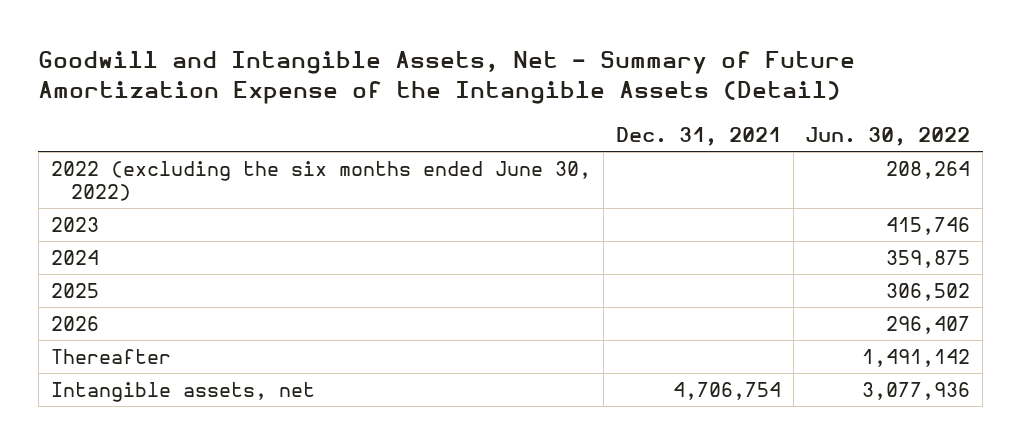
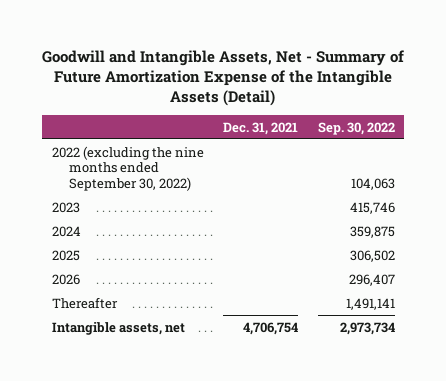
[805,126,971,146] Jun. 30, 2022 -> none
none -> [317,121,395,135] Sep. 30, 2022
[50,160,591,202] 2022 (excluding the six months ended June 30, 2022) -> [51,145,204,191] 2022 (excluding the nine months ended September 30, 2022)

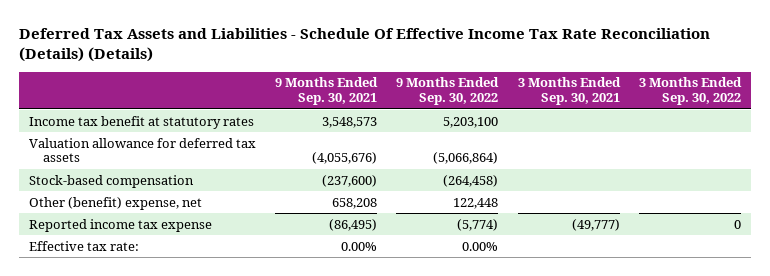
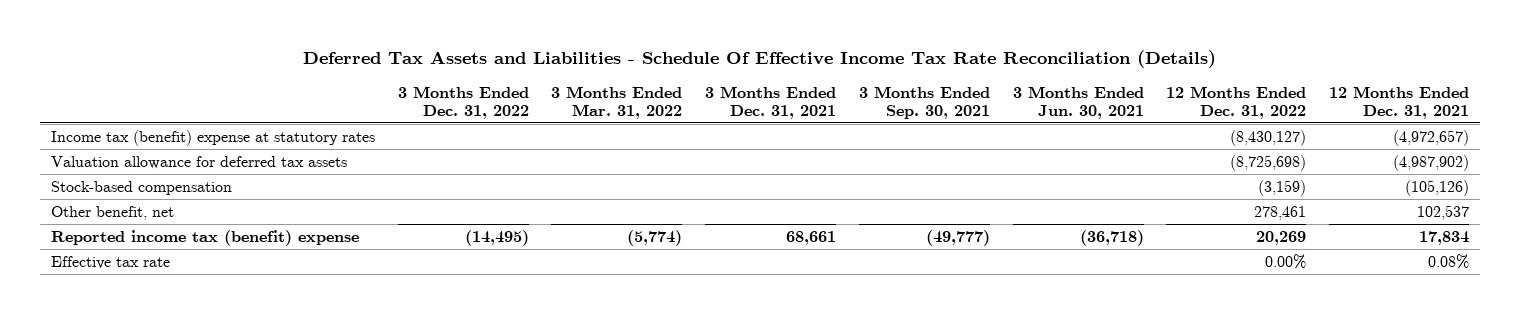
[19,28,711,63] Deferred Tax Assets and Liabilities - Schedule Of Effective Income Tax Rate Reconciliation (Details) (Details) -> [302,50,1216,69] Deferred Tax Assets and Liabilities - Schedule Of Effective Income Tax Rate Reconciliation (Details)
[275,77,379,106] 9 Months Ended Sep. 30, 2021 -> none
[396,77,500,106] 9 Months Ended Sep. 30, 2022 -> none
[639,77,743,106] 3 Months Ended Sep. 30, 2022 -> none
none -> [397,85,529,119] 3 Months Ended Dec. 31, 2022
none -> [551,85,683,119] 3 Months Ended Mar. 31, 2022
none -> [705,85,837,119] 3 Months Ended Dec. 31, 2021
none -> [1012,85,1144,119] 3 Months Ended Jun. 30, 2021
none -> [1166,85,1307,119] 12 Months Ended Dec. 31, 2022
none -> [1329,85,1470,119] 12 Months Ended Dec. 31, 2021
[28,115,254,129] Income tax benefit at statutory rates -> [50,129,375,146] Income tax (benefit) expense at statutory rates
[28,196,202,210] Other (benefit) expense, net -> [50,205,174,220] Other benefit, net
[28,218,212,232] Reported income tax expense -> [50,229,359,246] Reported income tax (benefit) expense
[28,240,139,251] Effective tax rate: -> [50,255,170,269] Effective tax rate

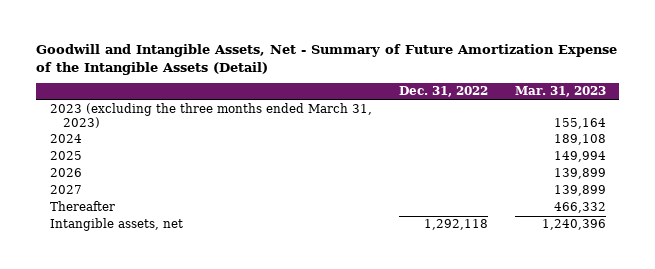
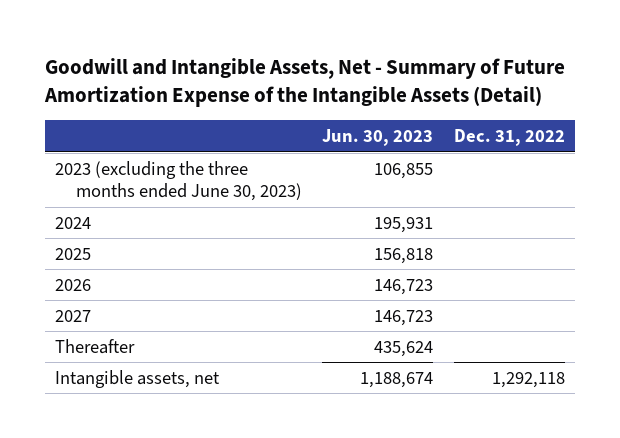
[514,86,606,98] Mar. 31, 2023 -> none
none -> [322,129,434,147] Jun. 30, 2023
[49,103,372,128] 2023 (excluding the three months ended March 31, 2023) -> [55,160,302,202] 2023 (excluding the three months ended June 30, 2023)

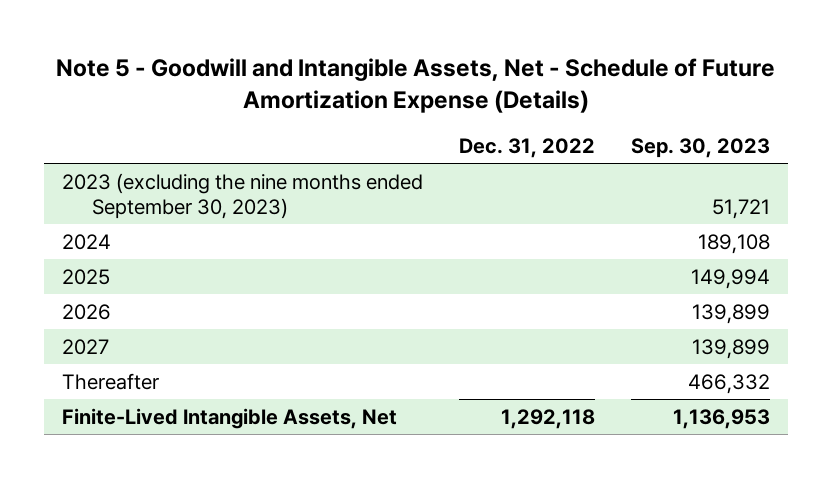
[44,57,566,108] Goodwill and Intangible Assets, Net - Summary of Future Amortization Expense of the Intangible Assets (Detail) -> [55,57,775,113] Note 5 - Goodwill and Intangible Assets, Net - Schedule of Future Amortization Expense (Details)
[322,129,434,147] Jun. 30, 2023 -> none
none -> [631,138,771,159] Sep. 30, 2023
[55,160,302,202] 2023 (excluding the three months ended June 30, 2023) -> [61,172,423,219] 2023 (excluding the nine months ended September 30, 2023)
[55,369,221,388] Intangible assets, net -> [61,407,397,429] Finite-Lived Intangible Assets, Net

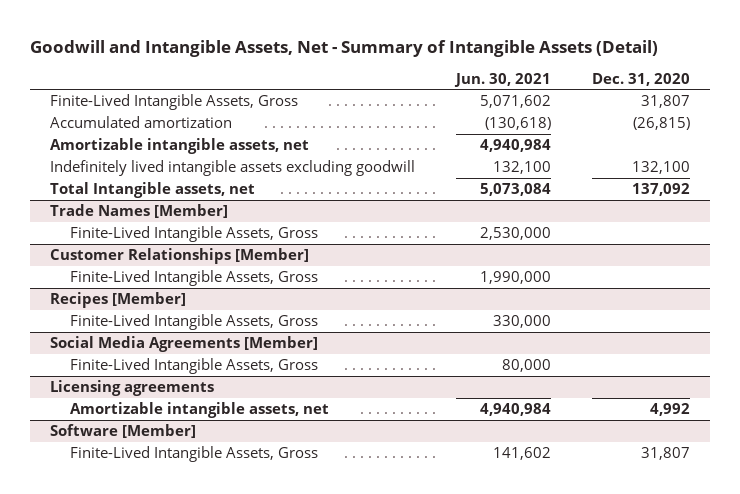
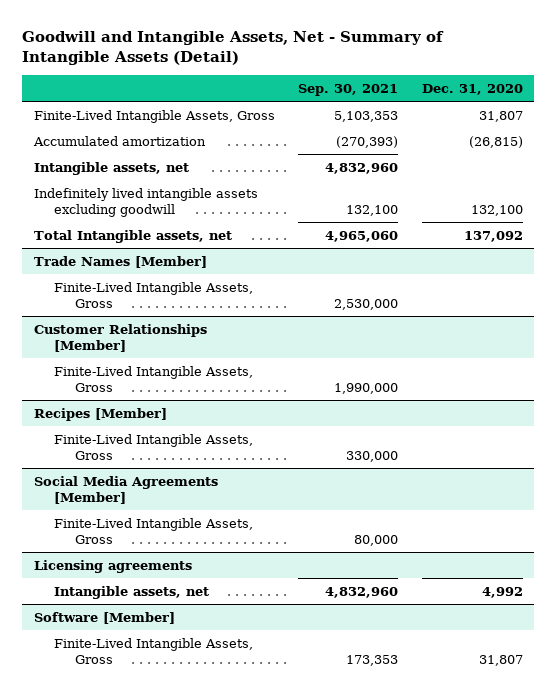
[454,72,552,87] Jun. 30, 2021 -> none
none -> [298,84,399,97] Sep. 30, 2021
[50,138,310,155] Amortizable intangible assets, net -> [33,161,189,175] Intangible assets, net
[70,402,330,419] Amortizable intangible assets, net -> [54,585,210,599] Intangible assets, net

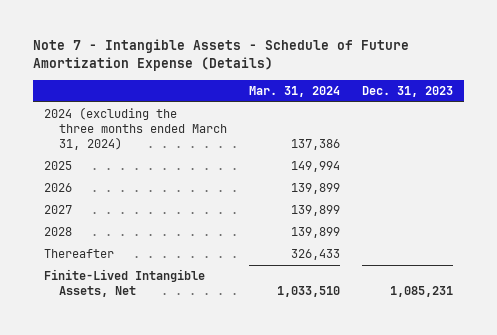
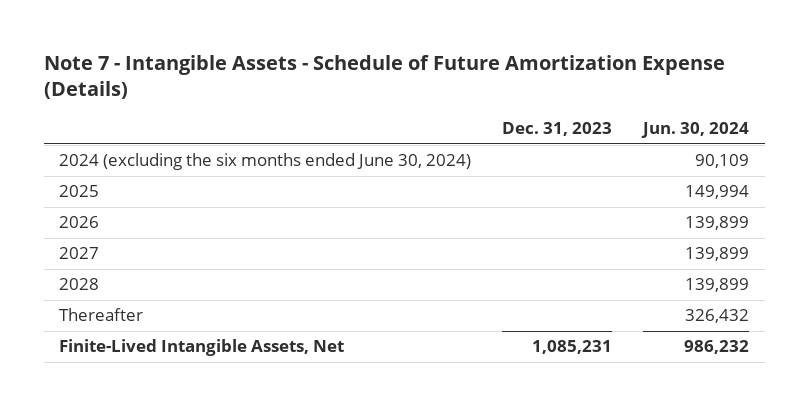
[248,85,340,97] Mar. 31, 2024 -> none
none -> [641,122,750,139] Jun. 30, 2024
[43,107,227,151] 2024 (excluding the three months ended March 31, 2024) -> [59,153,472,171] 2024 (excluding the six months ended June 30, 2024)

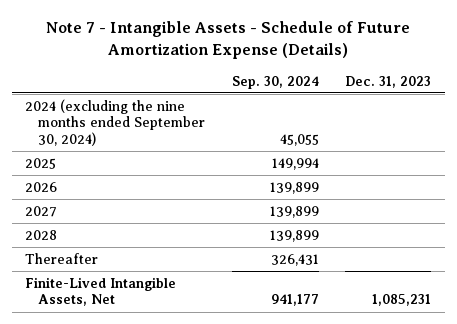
[641,122,750,139] Jun. 30, 2024 -> none
none -> [231,75,319,89] Sep. 30, 2024
[59,153,472,171] 2024 (excluding the six months ended June 30, 2024) -> [25,98,205,146] 2024 (excluding the nine months ended September 30, 2024)

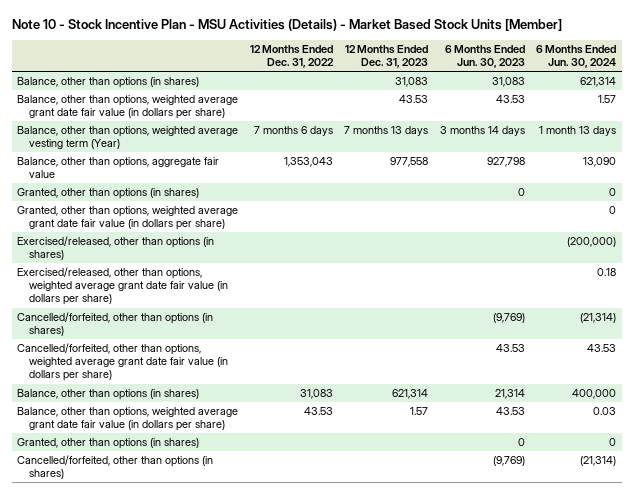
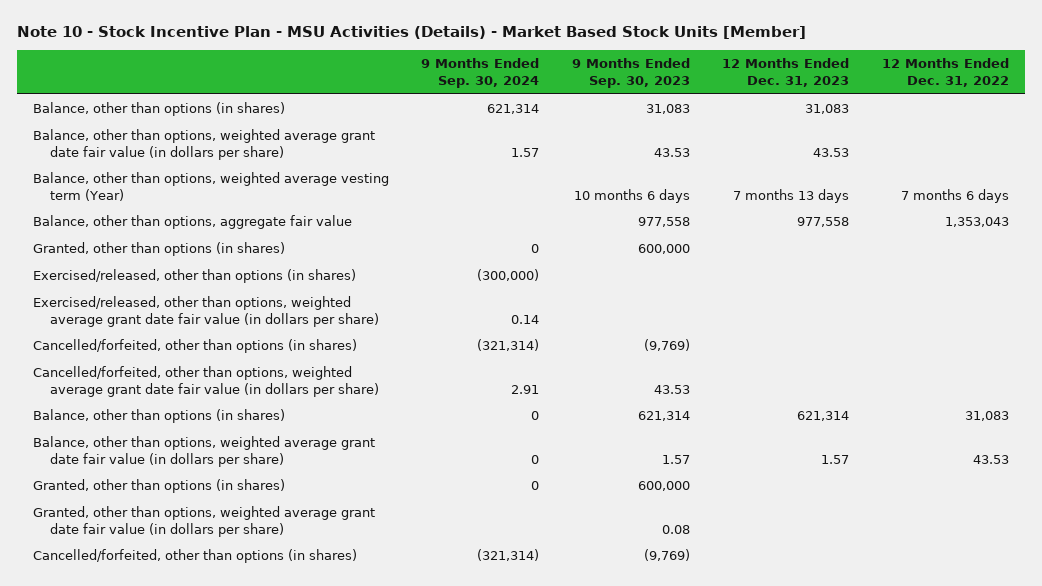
[444,45,525,69] 6 Months Ended Jun. 30, 2023 -> none
[536,45,617,69] 6 Months Ended Jun. 30, 2024 -> none
none -> [421,58,540,89] 9 Months Ended Sep. 30, 2024
none -> [571,58,690,89] 9 Months Ended Sep. 30, 2023
[17,206,239,231] Granted, other than options, weighted average grant date fair value (in dollars per share) -> [32,506,375,537] Granted, other than options, weighted average grant date fair value (in dollars per share)

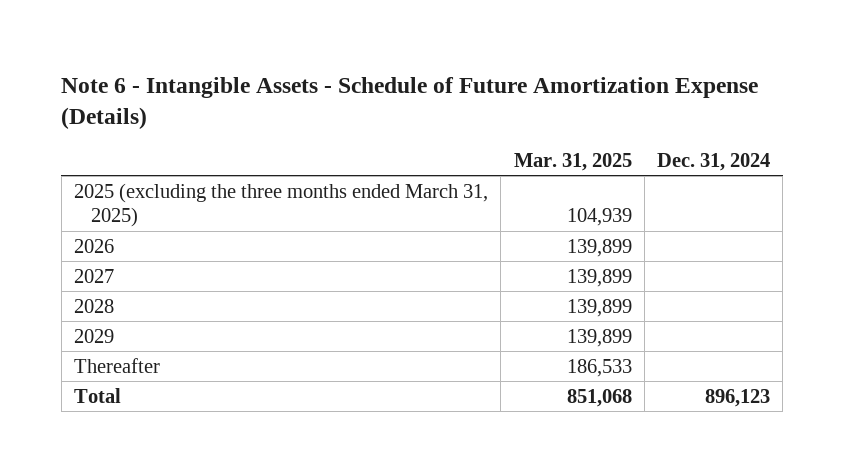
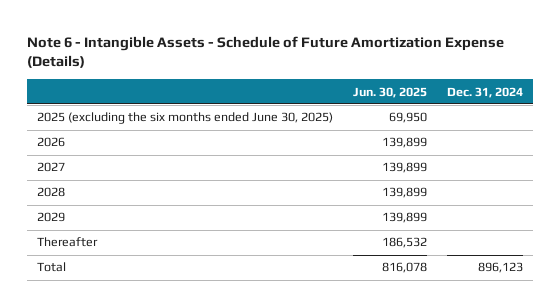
[513,152,632,171] Mar. 31, 2025 -> none
none -> [352,86,427,98] Jun. 30, 2025
[73,182,488,228] 2025 (excluding the three months ended March 31, 2025) -> [36,112,333,125] 2025 (excluding the six months ended June 30, 2025)

